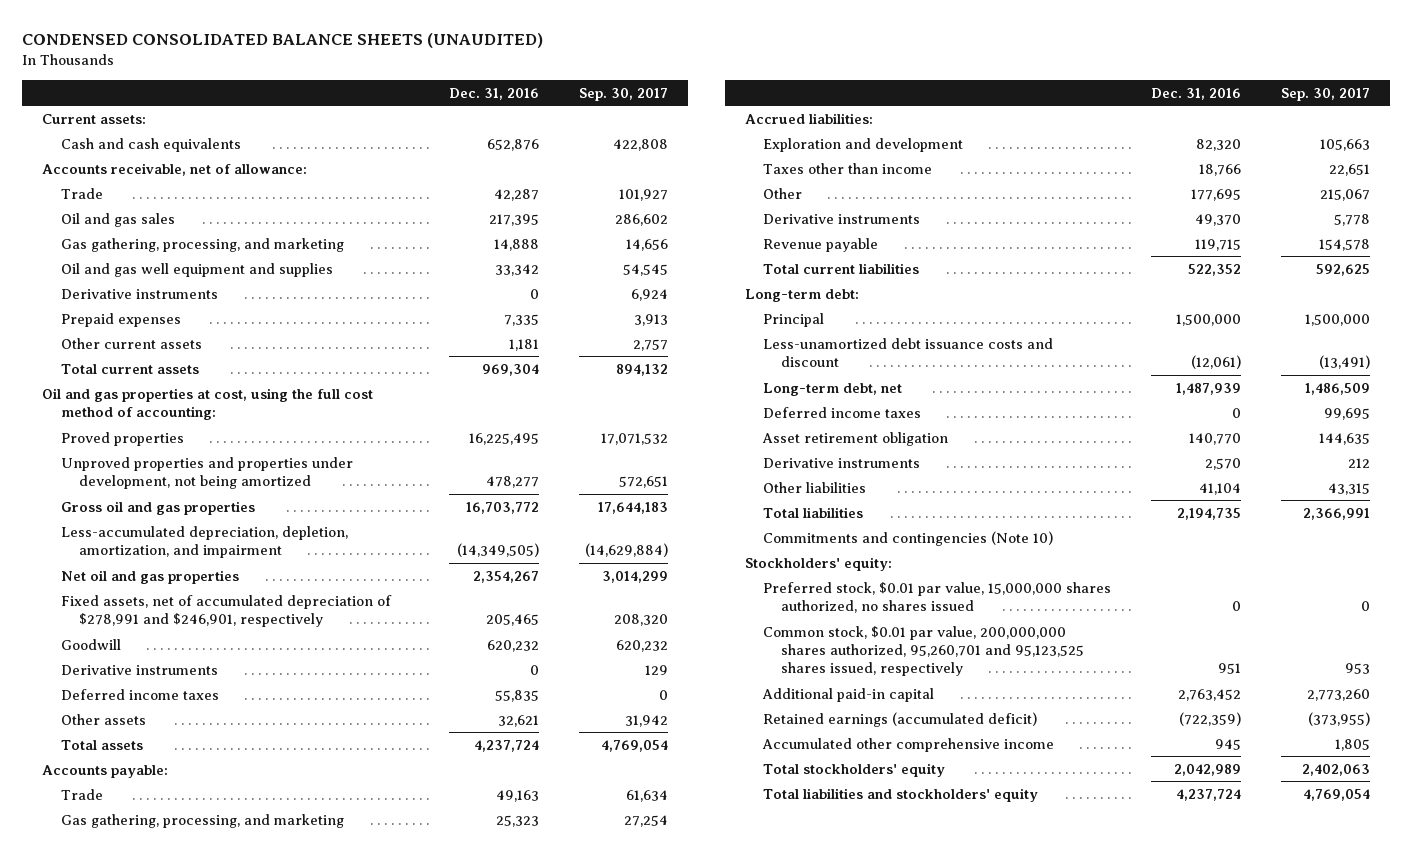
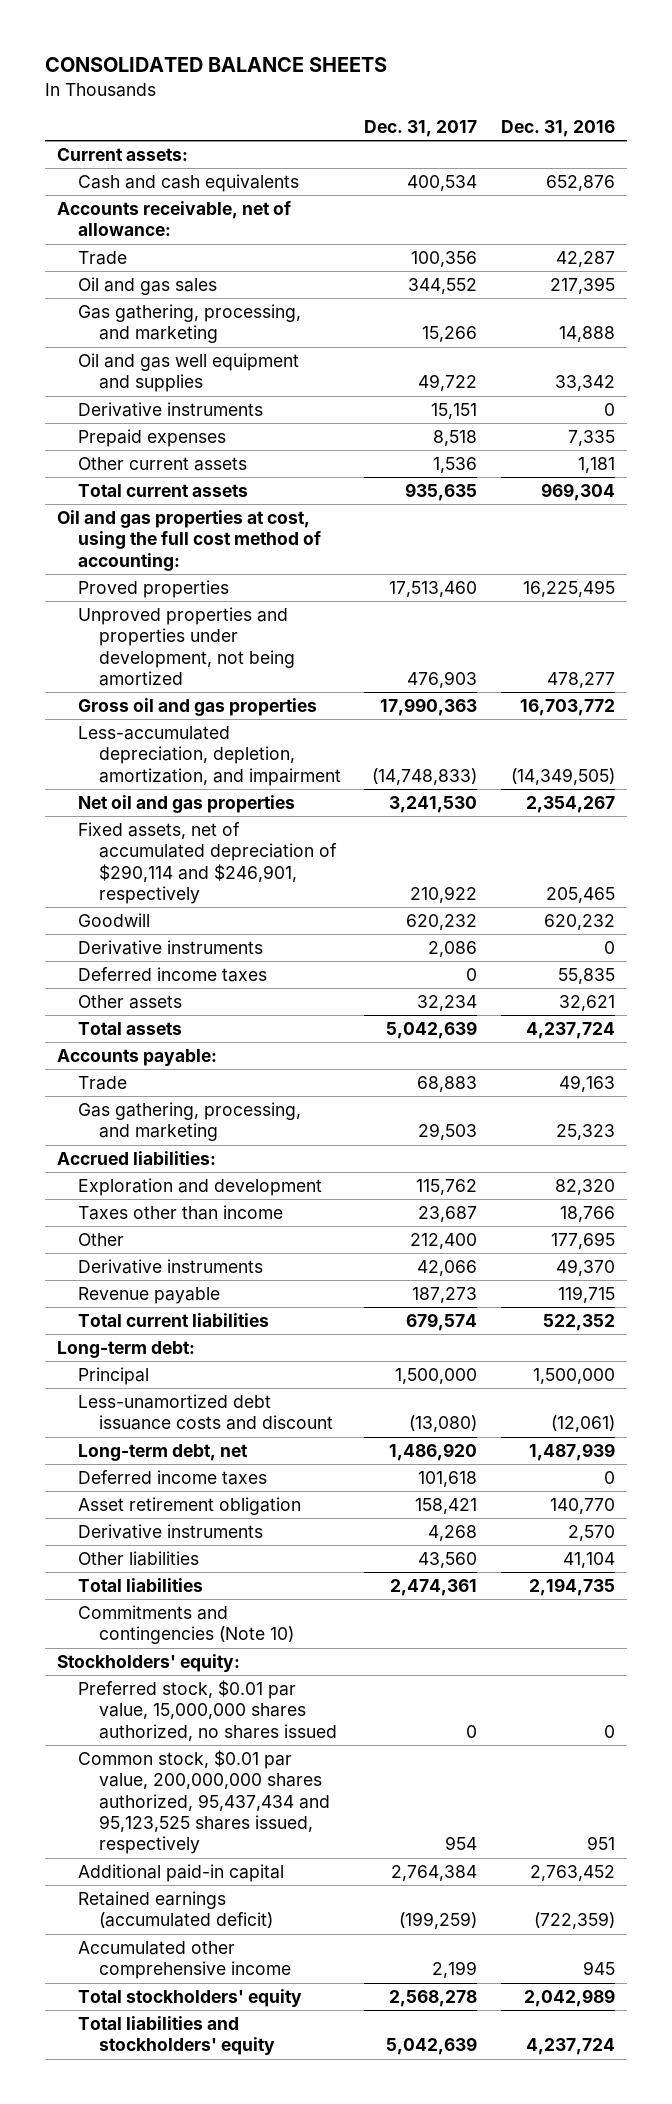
[22,33,544,49] CONDENSED CONSOLIDATED BALANCE SHEETS (UNAUDITED) -> [44,57,387,73] CONSOLIDATED BALANCE SHEETS
[578,87,668,101] Sep. 30, 2017 -> none
none -> [364,120,478,138] Dec. 31, 2017
[60,594,392,627] Fixed assets, net of accumulated depreciation of $278,991 and $246,901, respectively -> [77,822,337,905] Fixed assets, net of accumulated depreciation of $290,114 and $246,901, respectively
[762,625,1084,677] Common stock, $0.01 par value, 200,000,000 shares authorized, 95,260,701 and 95,123,525 shares issued, respectively -> [77,1750,330,1855] Common stock, $0.01 par value, 200,000,000 shares authorized, 95,437,434 and 95,123,525 shares issued, respectively

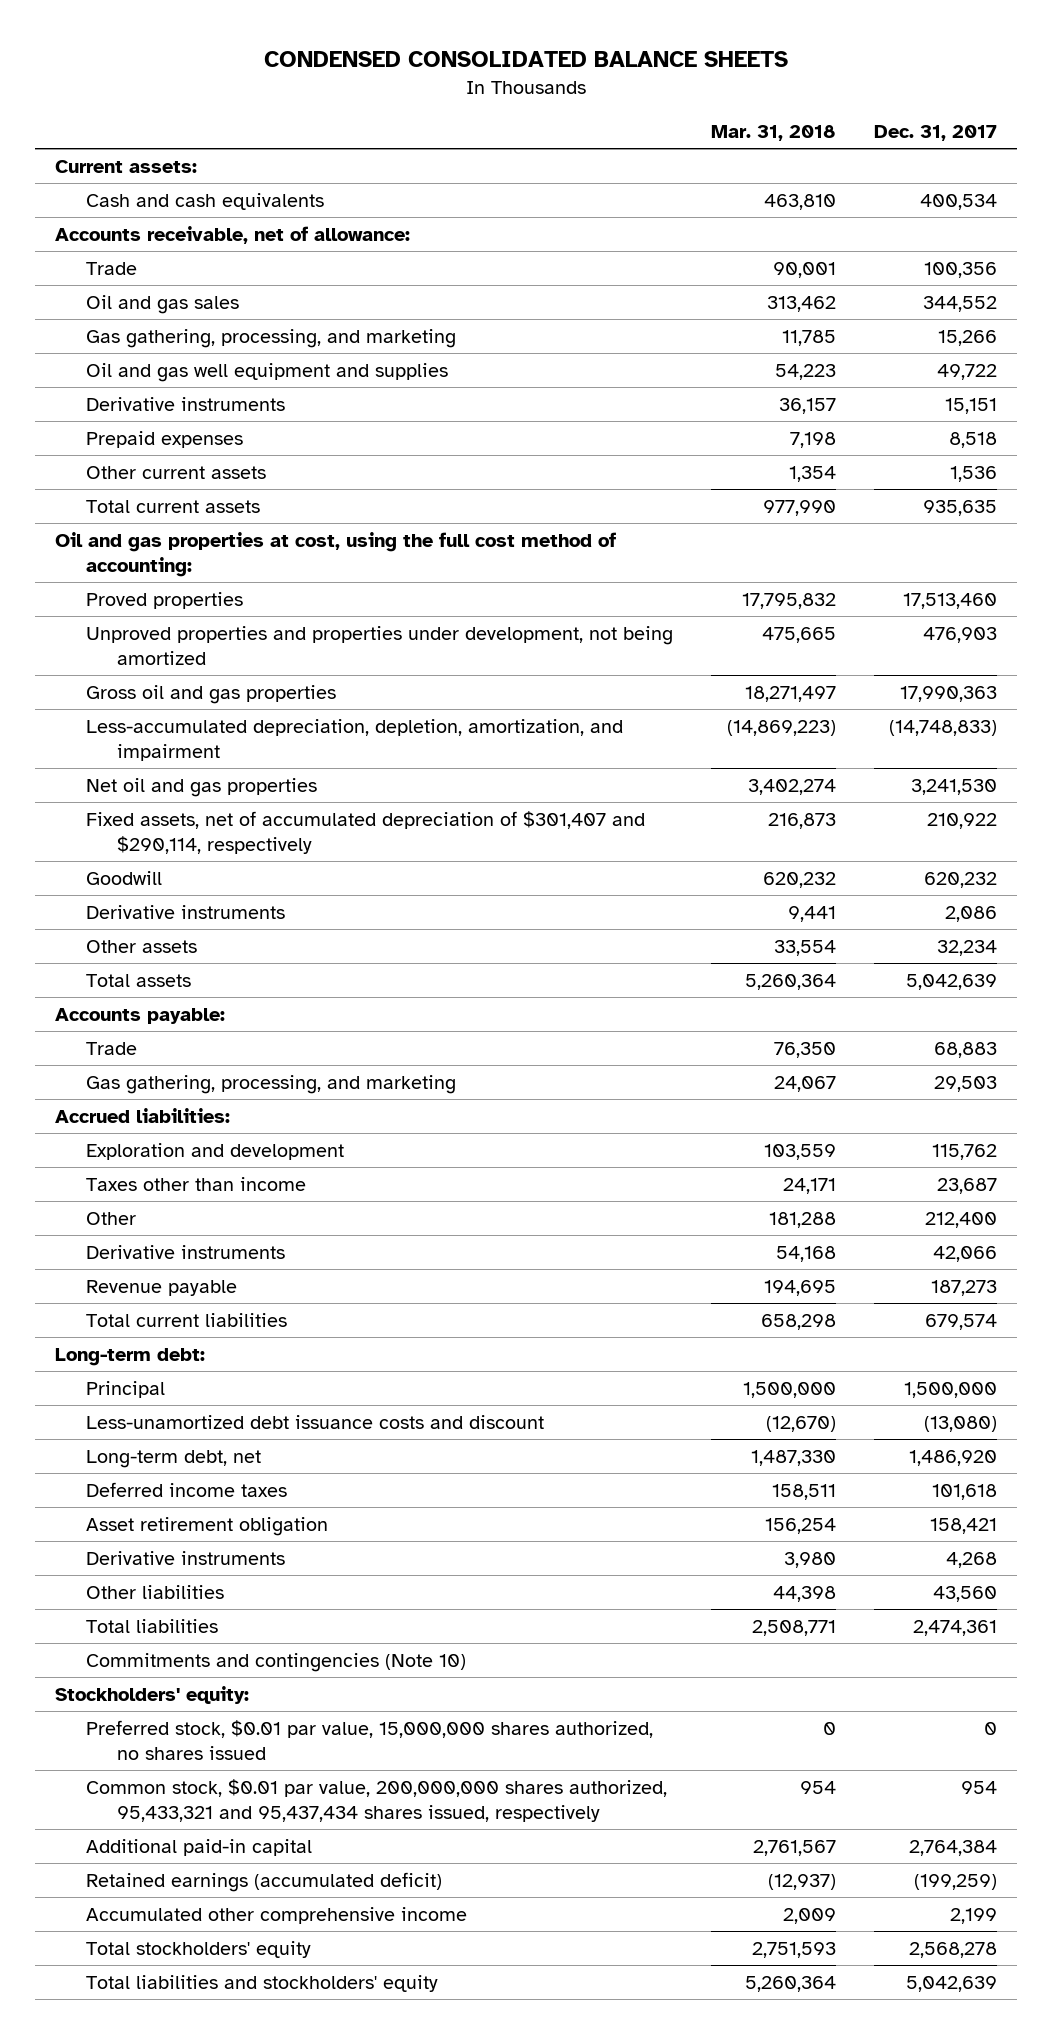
[44,57,387,73] CONSOLIDATED BALANCE SHEETS -> [264,50,789,67] CONDENSED CONSOLIDATED BALANCE SHEETS
[501,120,616,138] Dec. 31, 2016 -> none
none -> [711,125,837,142] Mar. 31, 2018
[77,822,337,905] Fixed assets, net of accumulated depreciation of $290,114 and $246,901, respectively -> [85,810,645,854] Fixed assets, net of accumulated depreciation of $301,407 and $290,114, respectively
[77,967,267,983] Deferred income taxes -> none
[77,1750,330,1855] Common stock, $0.01 par value, 200,000,000 shares authorized, 95,437,434 and 95,123,525 shares issued, respectively -> [85,1778,667,1822] Common stock, $0.01 par value, 200,000,000 shares authorized, 95,433,321 and 95,437,434 shares issued, respectively

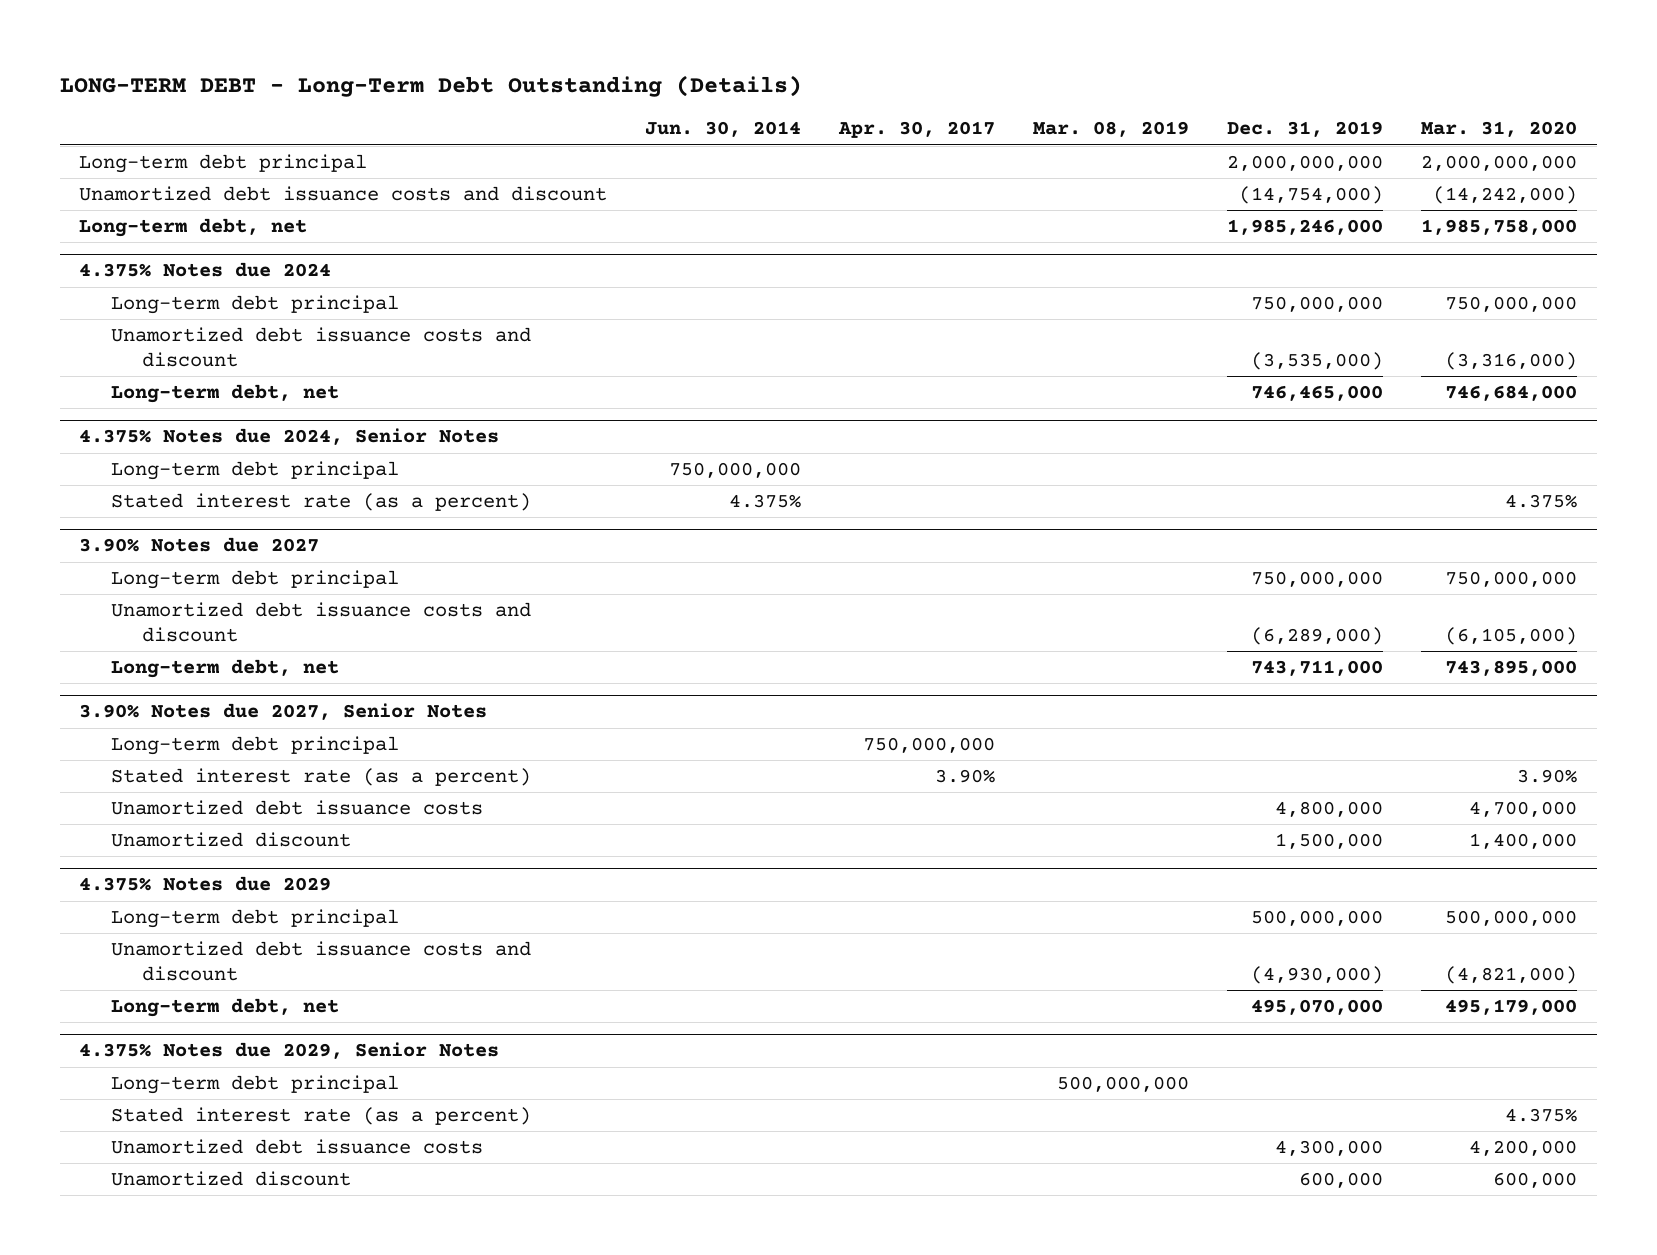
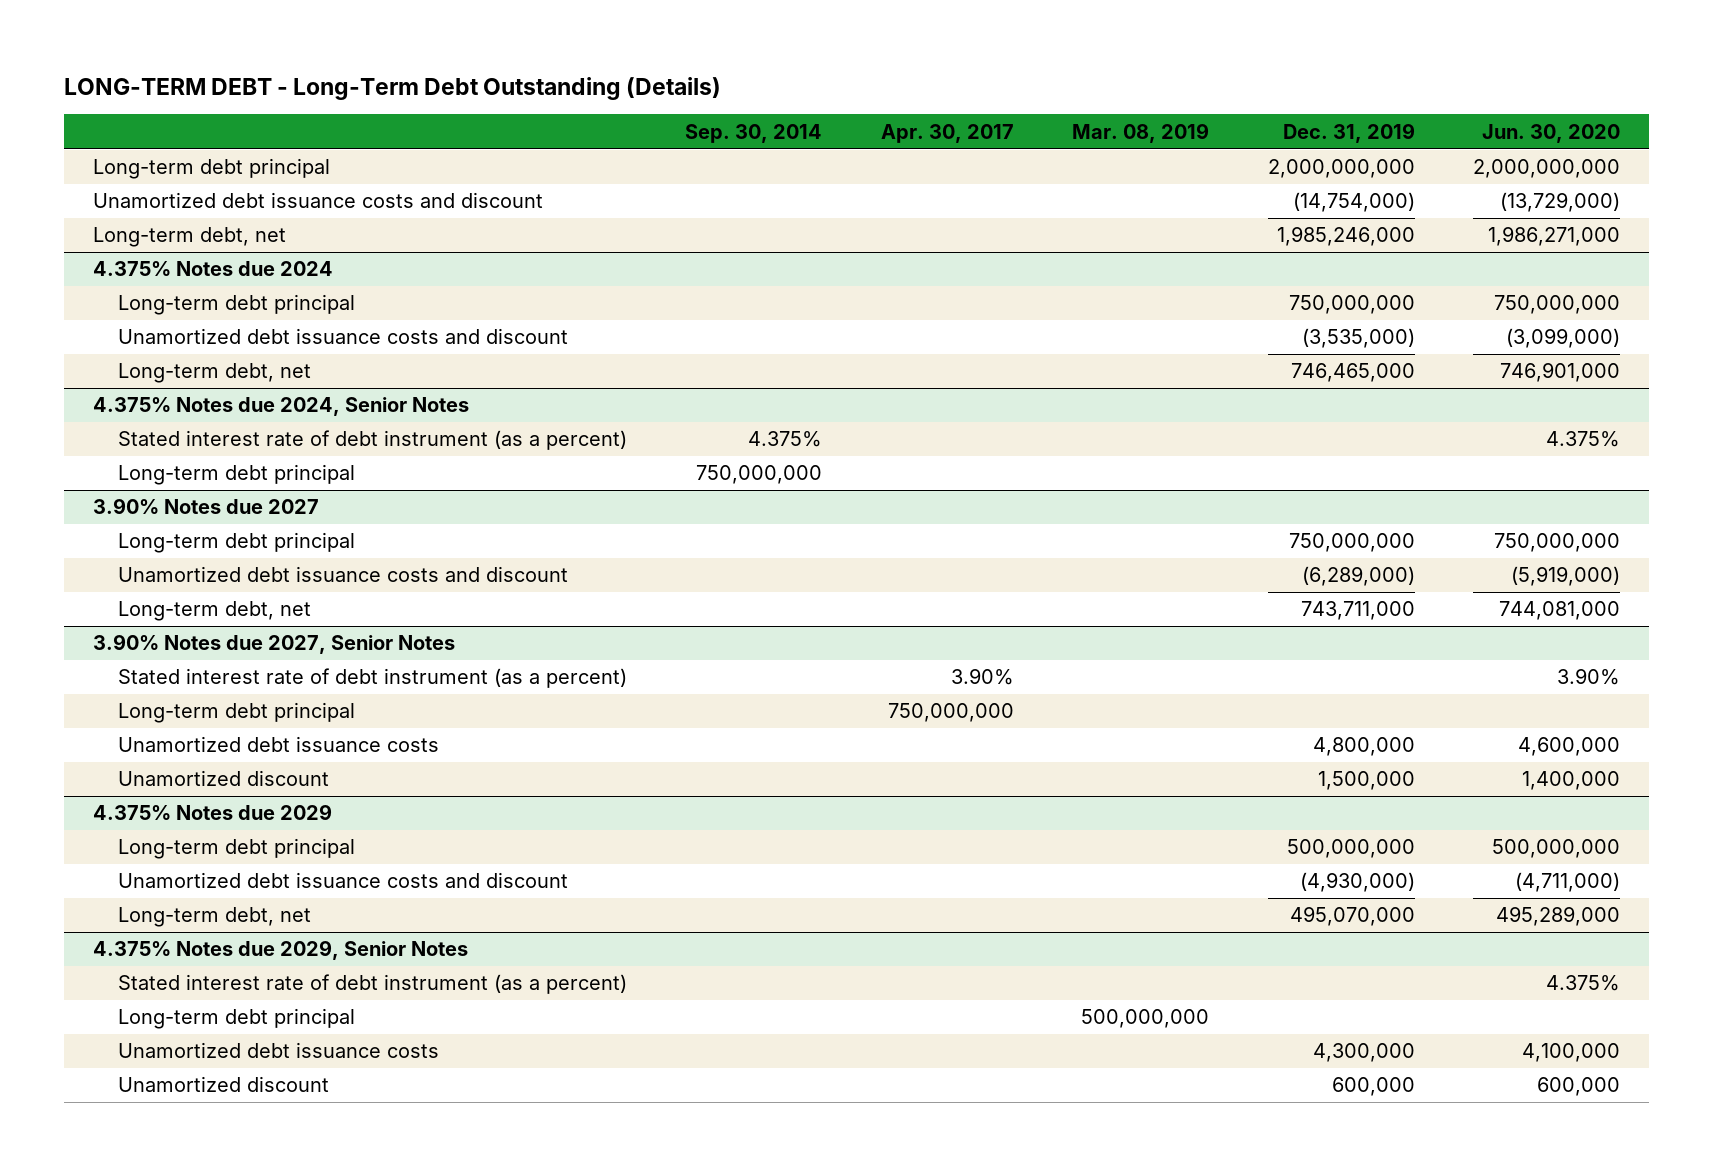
[645,121,802,138] Jun. 30, 2014 -> none
[1421,121,1578,138] Mar. 31, 2020 -> none
none -> [685,123,823,143] Sep. 30, 2014
none -> [1481,123,1620,143] Jun. 30, 2020
none -> [118,430,628,451] Stated interest rate of debt instrument (as a percent)
[110,493,531,512] Stated interest rate (as a percent) -> none
none -> [118,668,628,689] Stated interest rate of debt instrument (as a percent)
[110,768,531,787] Stated interest rate (as a percent) -> none
none -> [118,974,628,995] Stated interest rate of debt instrument (as a percent)
[110,1107,531,1126] Stated interest rate (as a percent) -> none

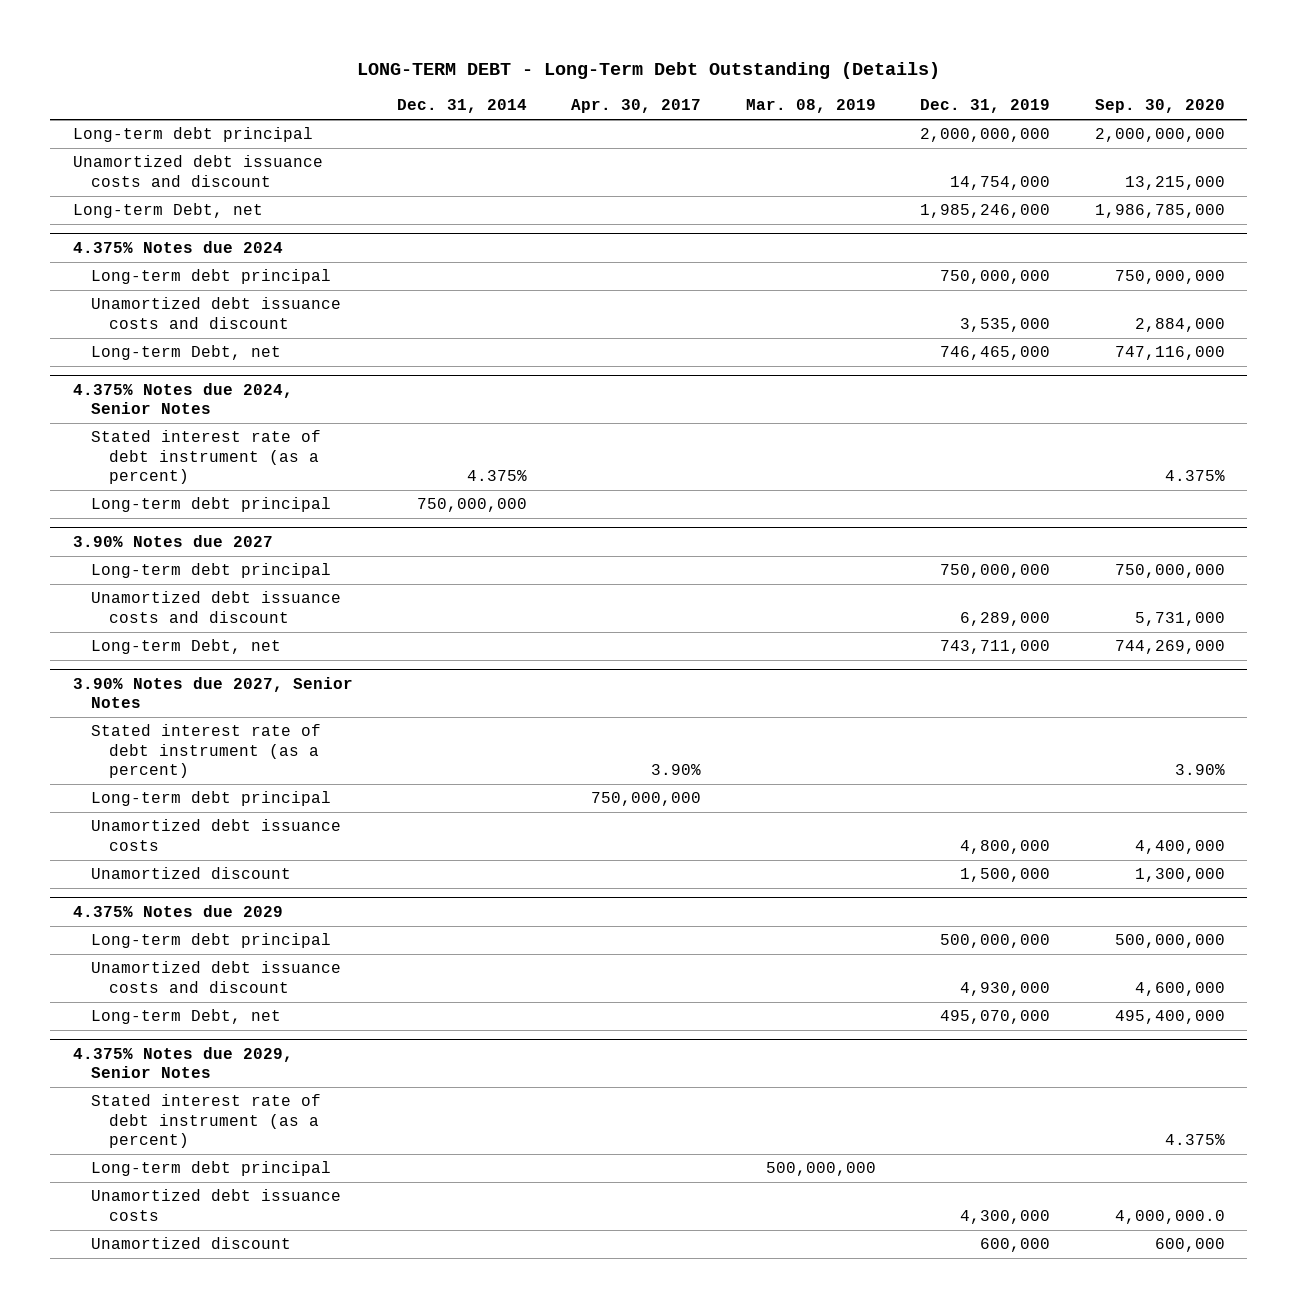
[685,123,823,143] Sep. 30, 2014 -> none
[1481,123,1620,143] Jun. 30, 2020 -> none
none -> [397,99,528,114] Dec. 31, 2014
none -> [1094,99,1225,114] Sep. 30, 2020
[1292,192,1415,213] (14,754,000) -> [950,175,1051,190] 14,754,000
[92,227,286,248] Long-term debt, net -> [72,203,263,219] Long-term Debt, net
[1301,328,1415,349] (3,535,000) -> [960,317,1051,332] 3,535,000
[118,363,312,384] Long-term debt, net -> [90,345,281,361] Long-term Debt, net
[1301,566,1415,587] (6,289,000) -> [960,611,1051,626] 6,289,000
[118,601,312,622] Long-term debt, net -> [90,639,281,655] Long-term Debt, net
[1299,872,1415,893] (4,930,000) -> [960,981,1051,996] 4,930,000
[118,907,312,928] Long-term debt, net -> [90,1009,281,1025] Long-term Debt, net

